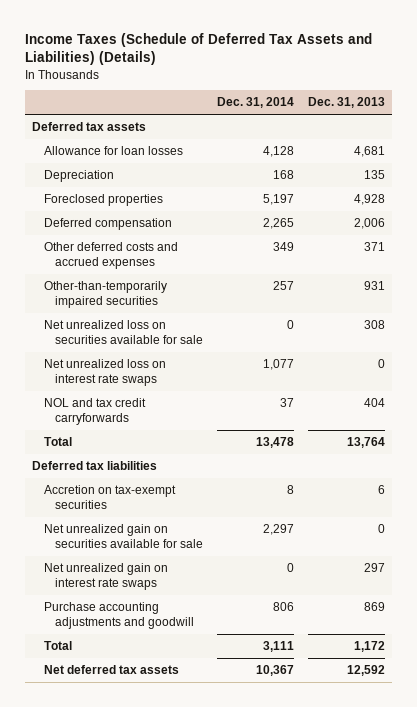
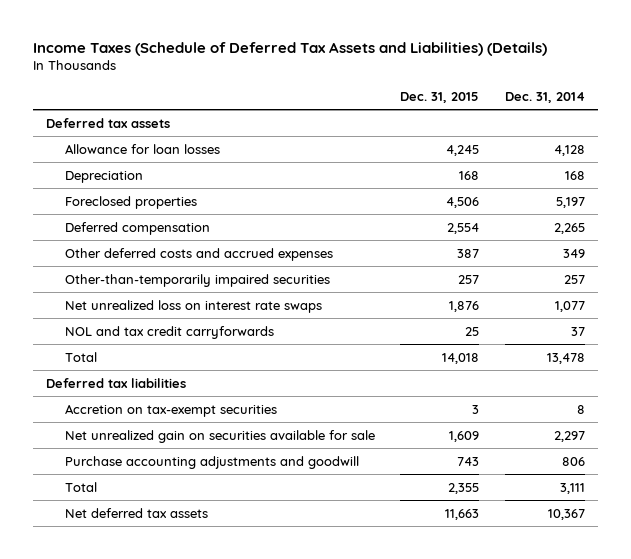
[307,97,385,109] Dec. 31, 2013 -> none
none -> [400,91,480,103] Dec. 31, 2015
[43,319,203,345] Net unrealized loss on securities available for sale -> none
[43,562,168,591] Net unrealized gain on interest rate swaps -> none

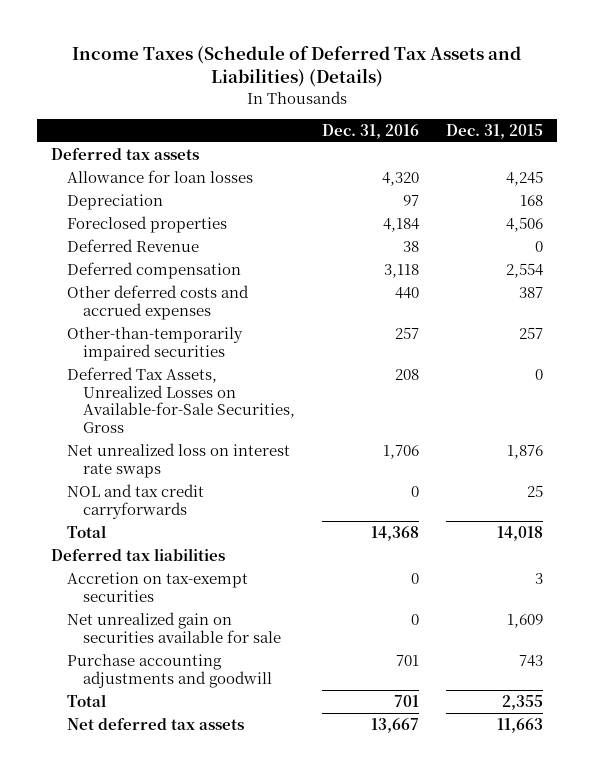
[504,91,585,103] Dec. 31, 2014 -> none
none -> [322,123,420,139] Dec. 31, 2016
none -> [66,239,199,253] Deferred Revenue
none -> [66,367,295,433] Deferred Tax Assets, Unrealized Losses on Available-for-Sale Securities, Gross

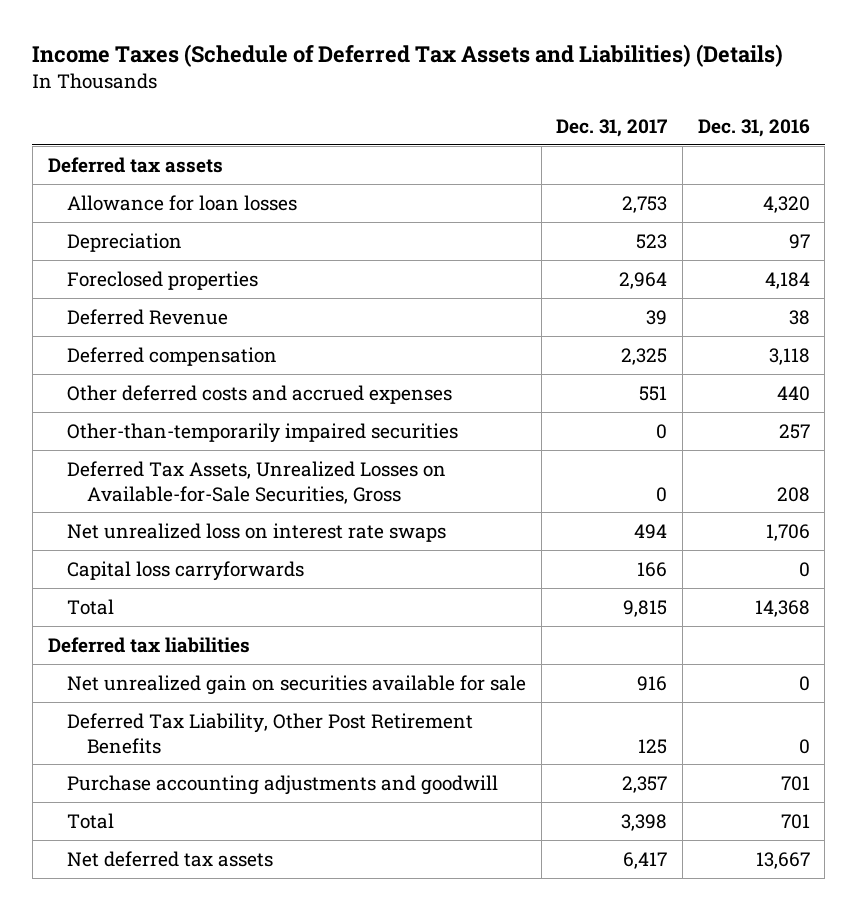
[446,123,544,139] Dec. 31, 2015 -> none
none -> [556,118,668,137] Dec. 31, 2017
[66,484,204,519] NOL and tax credit carryforwards -> [67,560,305,581] Capital loss carryforwards
[66,572,248,602] Accretion on tax-exempt securities -> none
none -> [67,712,474,754] Deferred Tax Liability, Other Post Retirement Benefits

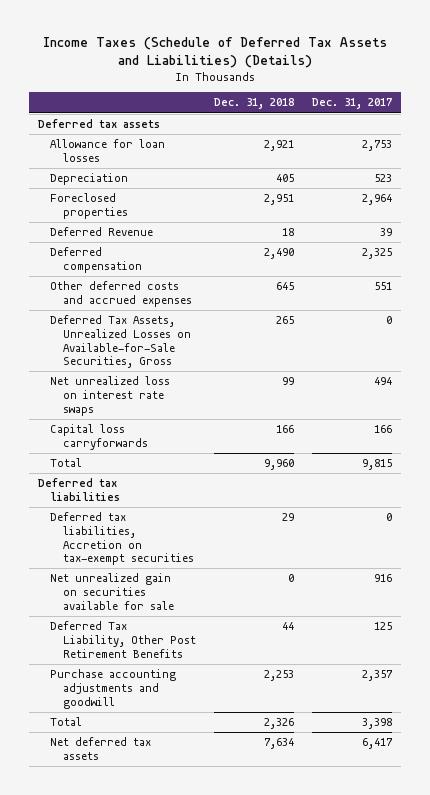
[697,118,810,137] Dec. 31, 2016 -> none
none -> [213,98,294,110] Dec. 31, 2018
[67,422,459,443] Other-than-temporarily impaired securities -> none
none -> [50,512,194,566] Deferred tax liabilities, Accretion on tax-exempt securities

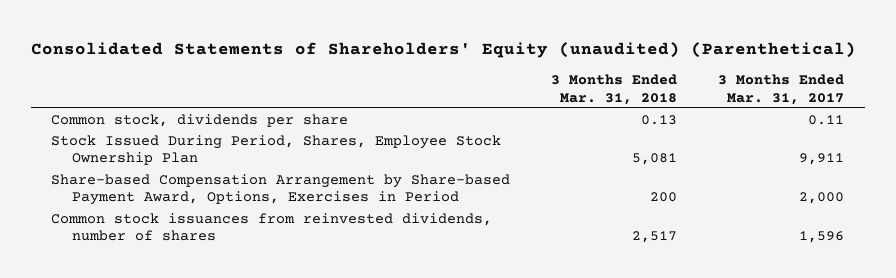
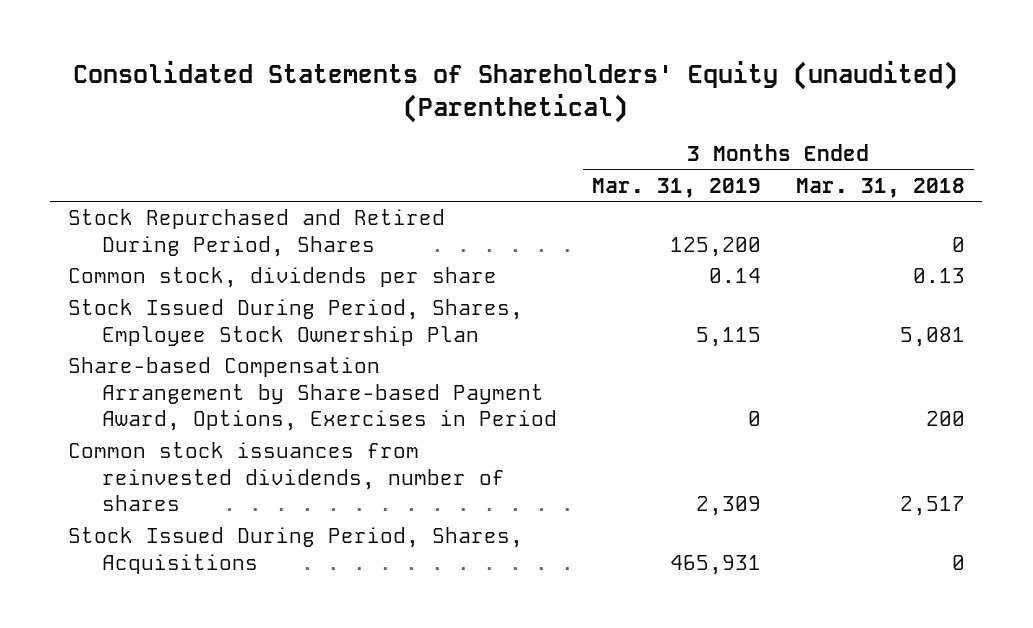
[718,74,845,105] 3 Months Ended Mar. 31, 2017 -> none
none -> [591,177,761,198] Mar. 31, 2019
none -> [67,209,445,257] Stock Repurchased and Retired During Period, Shares
none -> [67,527,523,574] Stock Issued During Period, Shares, Acquisitions

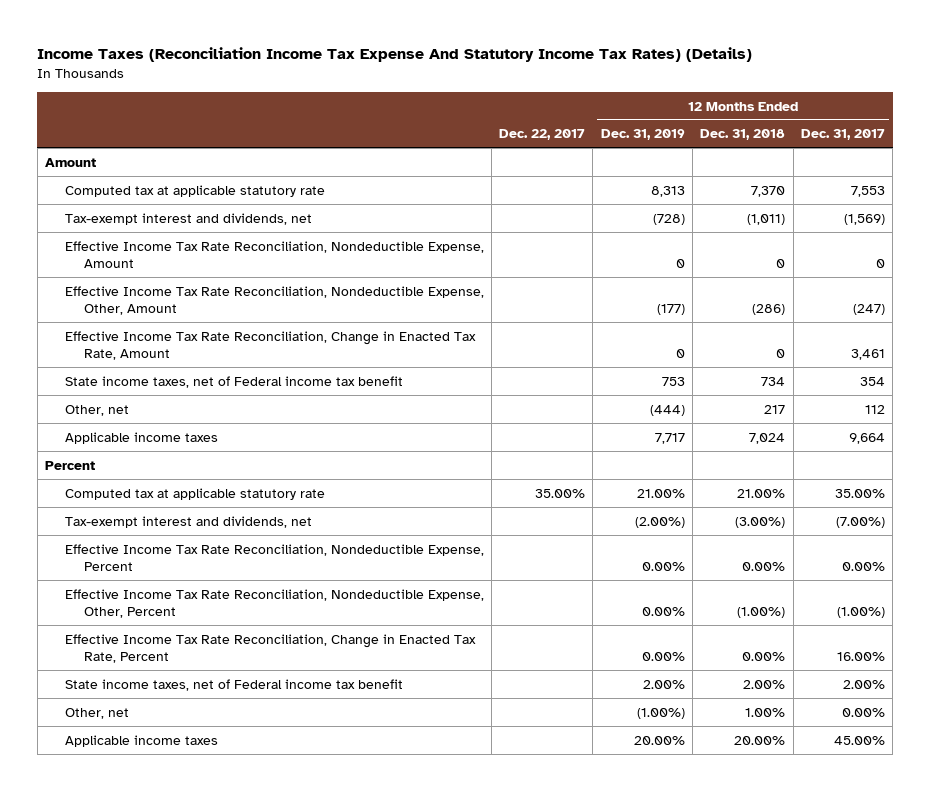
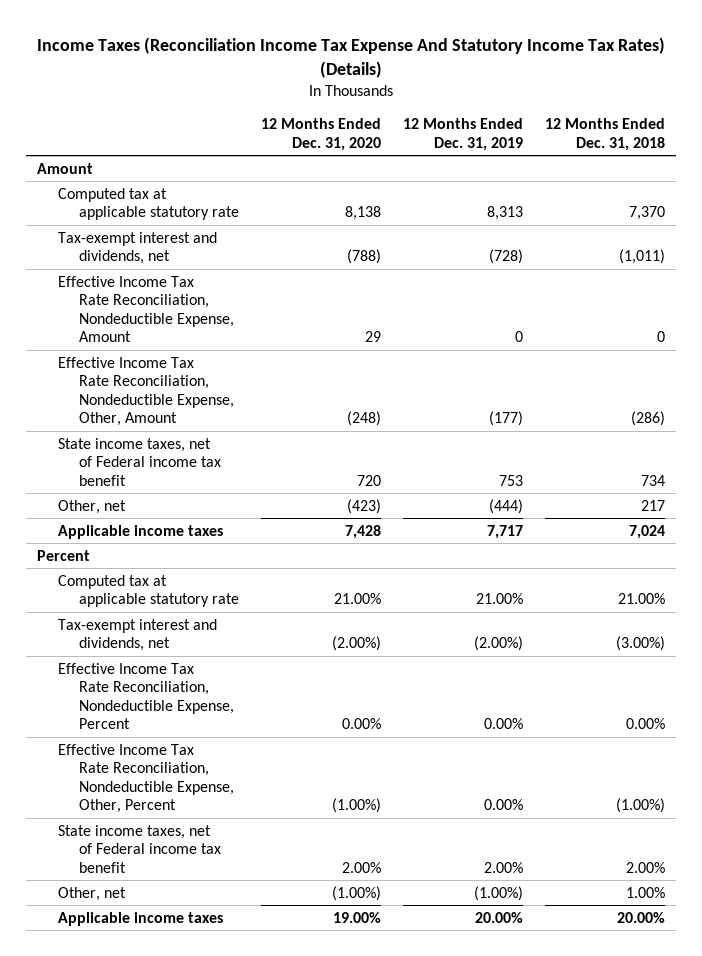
[499,129,586,141] Dec. 22, 2017 -> none
[800,129,885,141] Dec. 31, 2017 -> none
none -> [261,118,382,151] 12 Months Ended Dec. 31, 2020
[64,330,476,361] Effective Income Tax Rate Reconciliation, Change in Enacted Tax Rate, Amount -> none
[64,633,476,664] Effective Income Tax Rate Reconciliation, Change in Enacted Tax Rate, Percent -> none

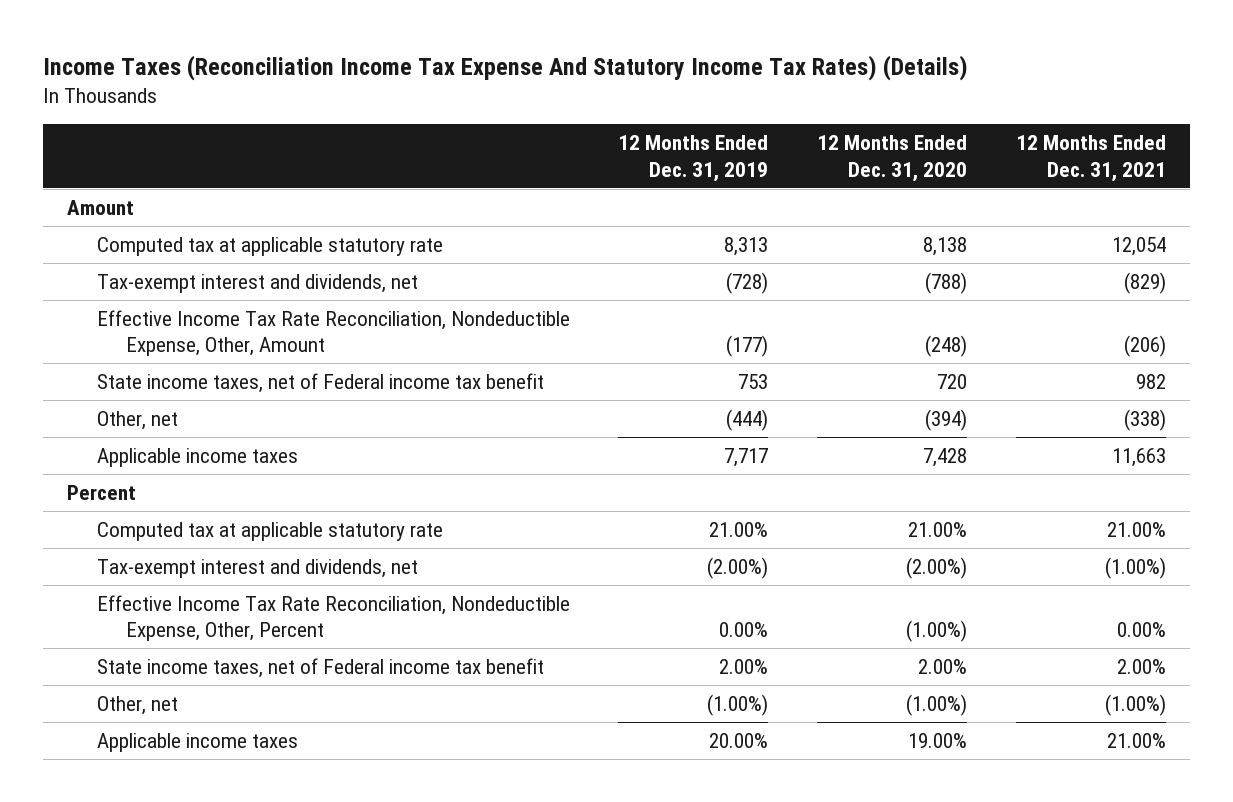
[544,118,665,151] 12 Months Ended Dec. 31, 2018 -> none
none -> [1015,135,1166,182] 12 Months Ended Dec. 31, 2021
[58,275,235,343] Effective Income Tax Rate Reconciliation, Nondeductible Expense, Amount -> none
[347,498,382,514] (423) -> [925,409,968,432] (394)
[58,662,235,730] Effective Income Tax Rate Reconciliation, Nondeductible Expense, Percent -> none

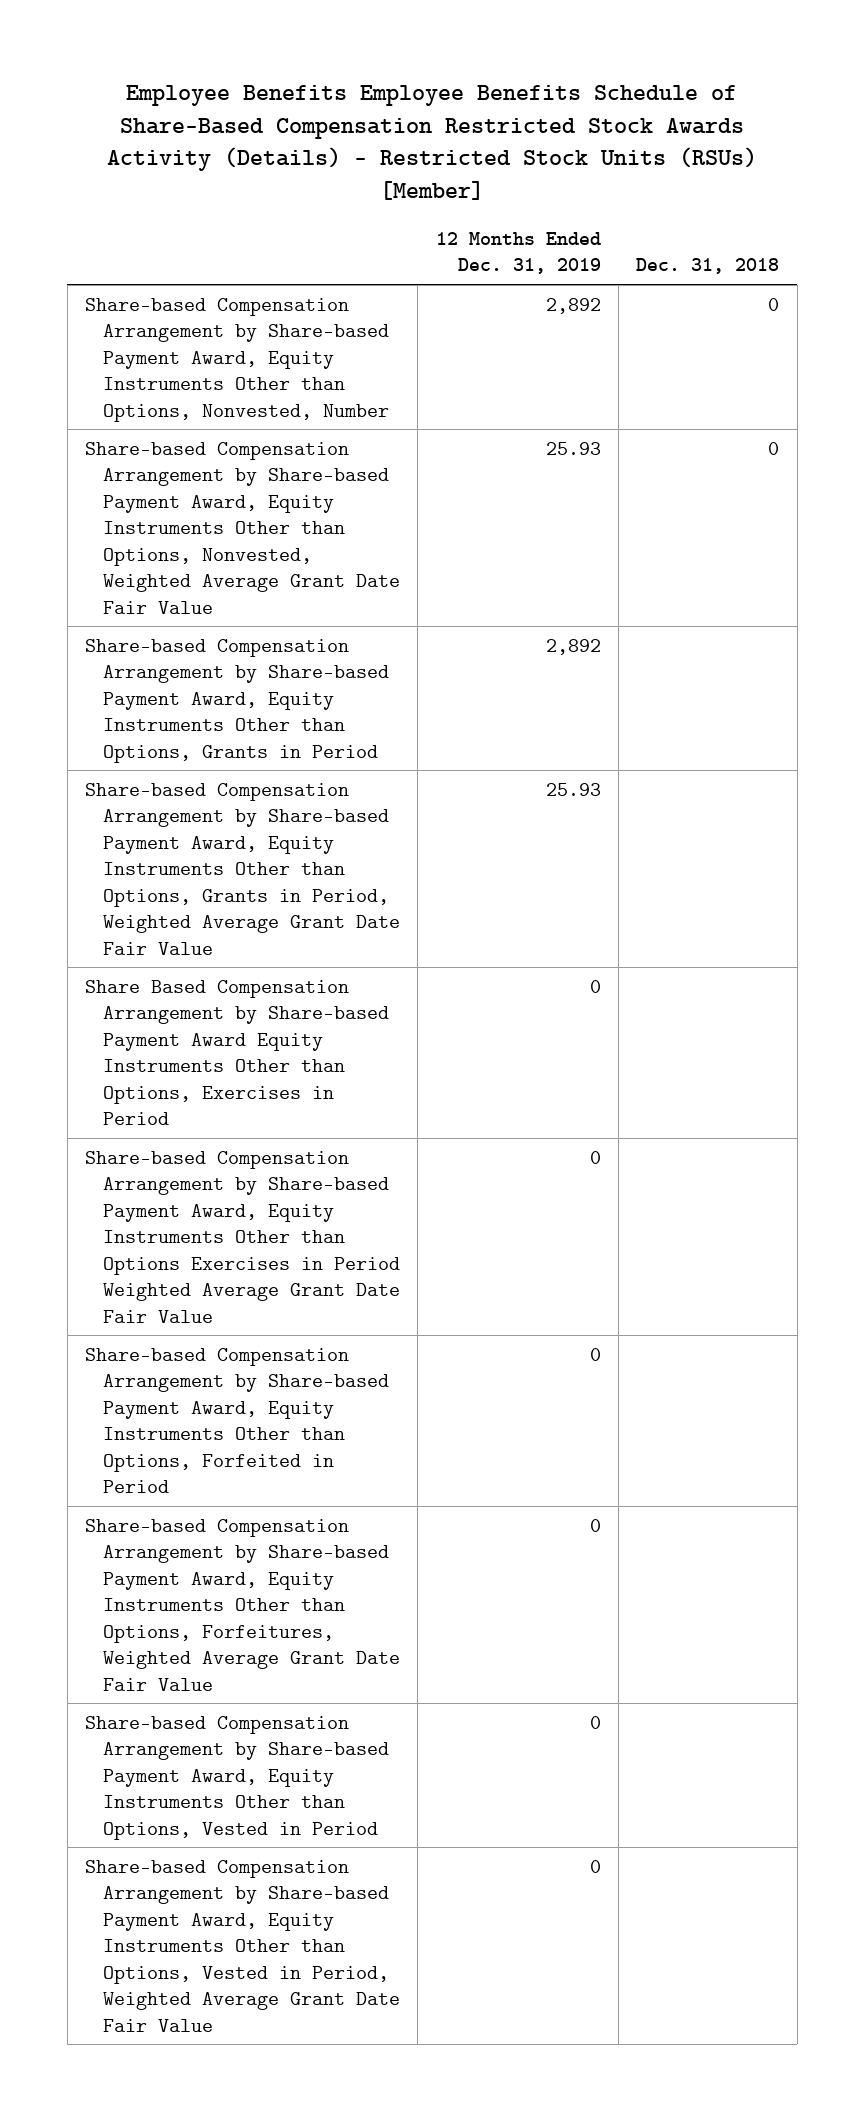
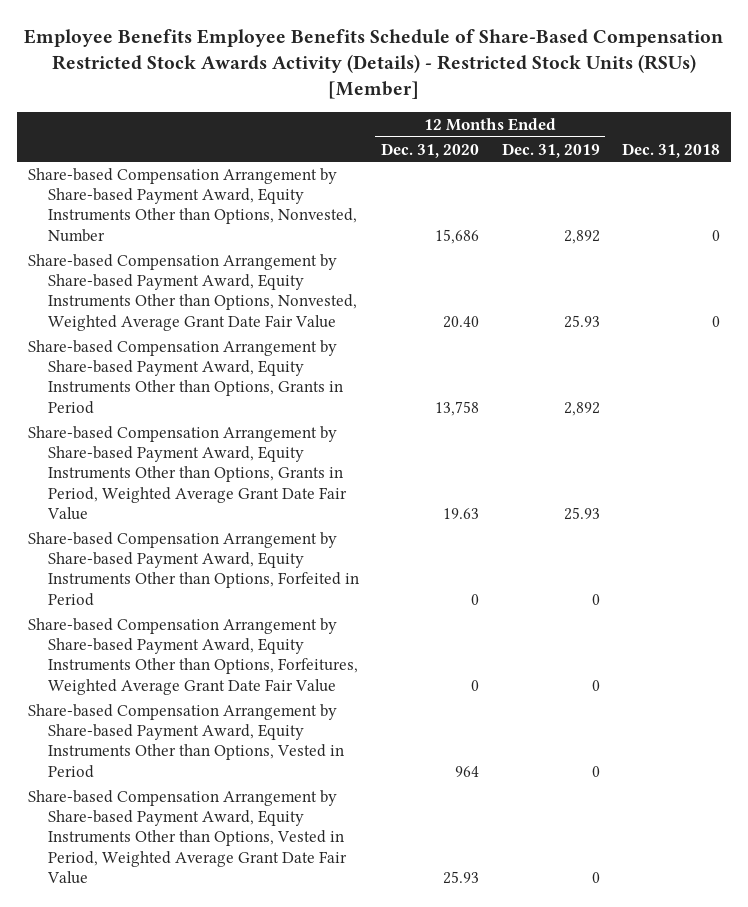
none -> [381,142,480,158] Dec. 31, 2020
[85,979,389,1126] Share Based Compensation Arrangement by Share-based Payment Award Equity Instruments Other than Options, Exercises in Period -> none
[85,1150,400,1323] Share-based Compensation Arrangement by Share-based Payment Award, Equity Instruments Other than Options Exercises in Period Weighted Average Grant Date Fair Value -> none

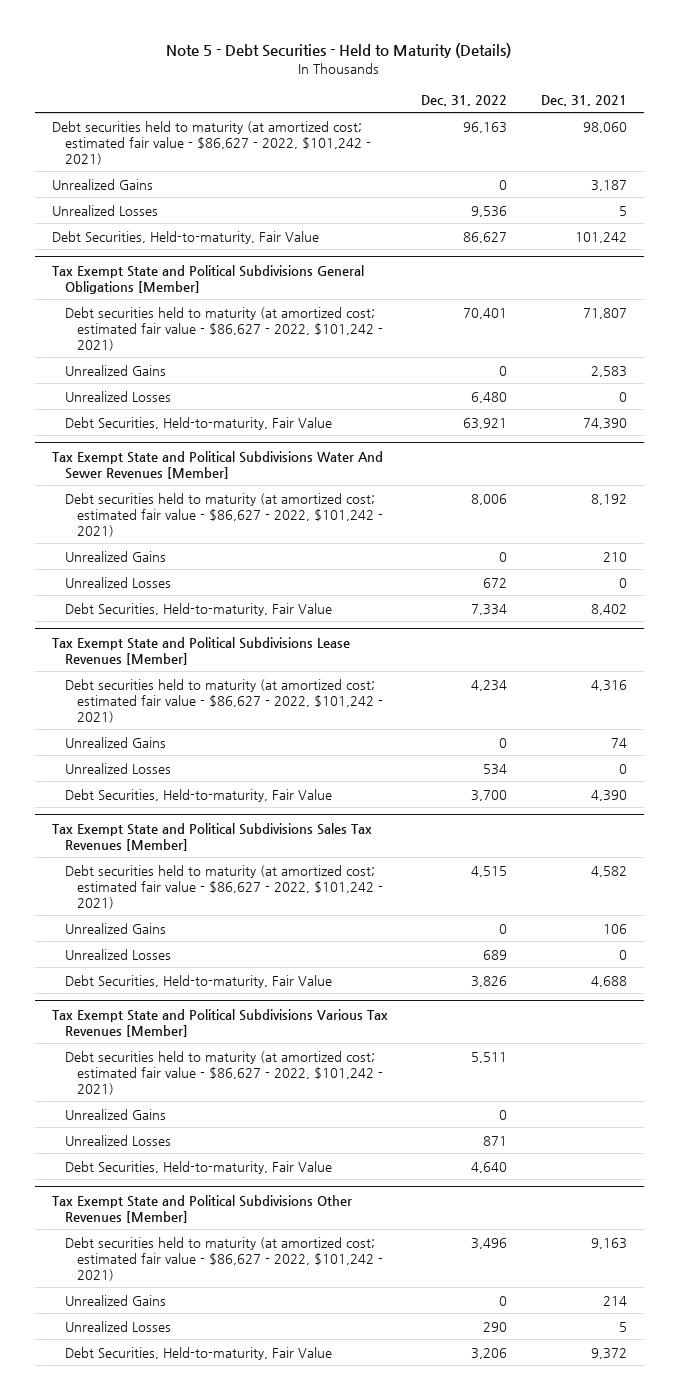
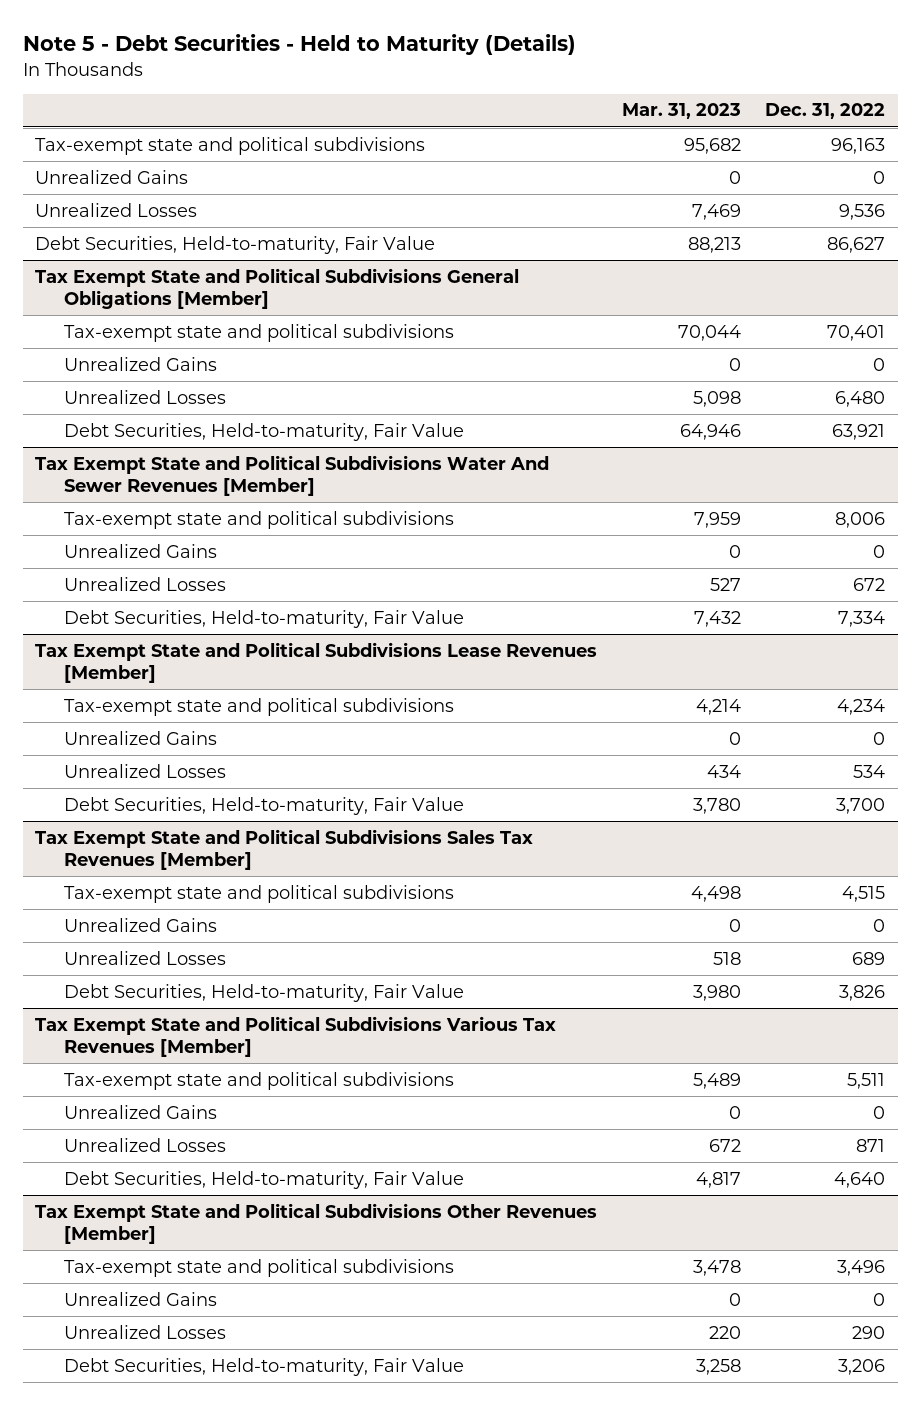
[541,95,628,107] Dec. 31, 2021 -> none
none -> [621,103,741,120] Mar. 31, 2023
[51,120,371,165] Debt securities held to maturity (at amortized cost; estimated fair value - $86,627 - 2022, $101,242 - 2021) -> [35,136,426,155] Tax-exempt state and political subdivisions
[64,306,384,351] Debt securities held to maturity (at amortized cost; estimated fair value - $86,627 - 2022, $101,242 - 2021) -> [63,323,454,342] Tax-exempt state and political subdivisions
[64,492,384,537] Debt securities held to maturity (at amortized cost; estimated fair value - $86,627 - 2022, $101,242 - 2021) -> [63,510,454,529] Tax-exempt state and political subdivisions
[64,678,384,723] Debt securities held to maturity (at amortized cost; estimated fair value - $86,627 - 2022, $101,242 - 2021) -> [63,697,454,716] Tax-exempt state and political subdivisions
[64,864,384,909] Debt securities held to maturity (at amortized cost; estimated fair value - $86,627 - 2022, $101,242 - 2021) -> [63,884,454,903] Tax-exempt state and political subdivisions
[64,1050,384,1095] Debt securities held to maturity (at amortized cost; estimated fair value - $86,627 - 2022, $101,242 - 2021) -> [63,1071,454,1090] Tax-exempt state and political subdivisions
[64,1236,384,1281] Debt securities held to maturity (at amortized cost; estimated fair value - $86,627 - 2022, $101,242 - 2021) -> [63,1258,454,1277] Tax-exempt state and political subdivisions

